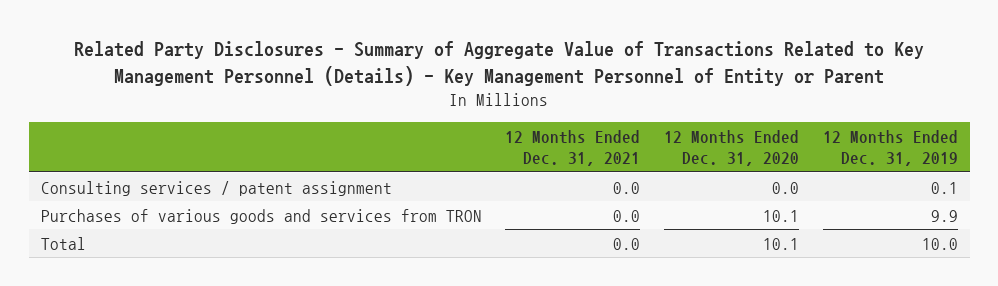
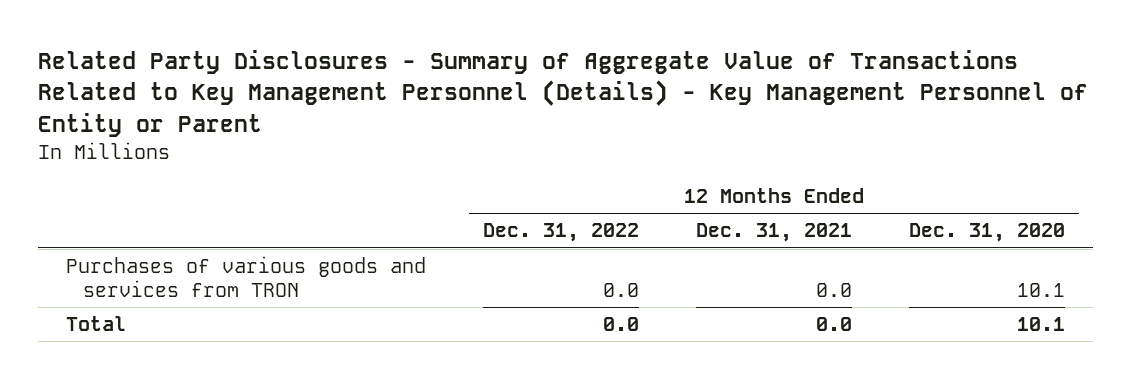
[822,129,958,167] 12 Months Ended Dec. 31, 2019 -> none
none -> [483,223,640,243] Dec. 31, 2022
[40,180,392,196] Consulting services / patent assignment -> none

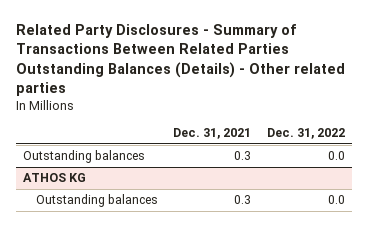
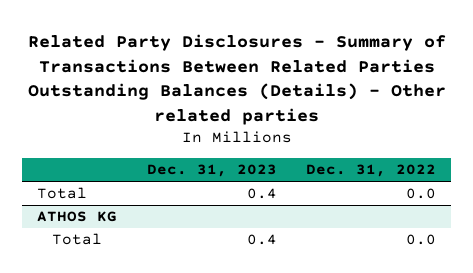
[173,128,252,140] Dec. 31, 2021 -> none
none -> [146,164,277,178] Dec. 31, 2023
[23,150,146,164] Outstanding balances -> [37,187,88,200] Total
[36,194,159,208] Outstanding balances -> [52,233,103,246] Total

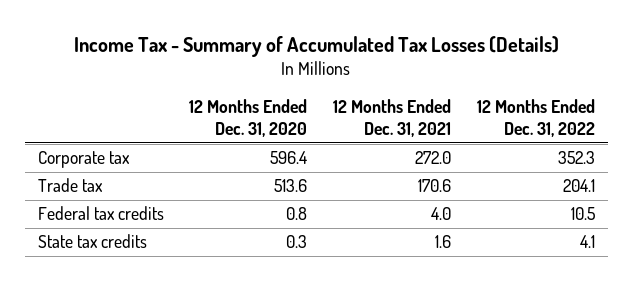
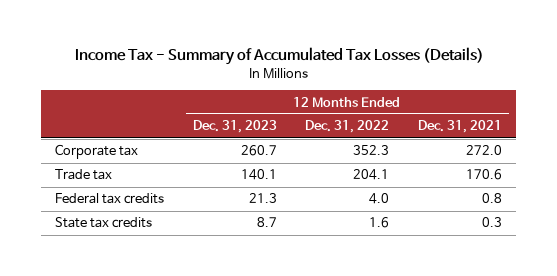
[189,98,308,138] 12 Months Ended Dec. 31, 2020 -> none
none -> [192,120,277,134] Dec. 31, 2023
[431,207,452,221] 4.0 -> [482,193,503,204] 0.8
[571,207,596,221] 10.5 -> [369,193,390,205] 4.0
[435,235,452,249] 1.6 -> [482,217,503,228] 0.3
[580,235,596,249] 4.1 -> [369,217,390,229] 1.6

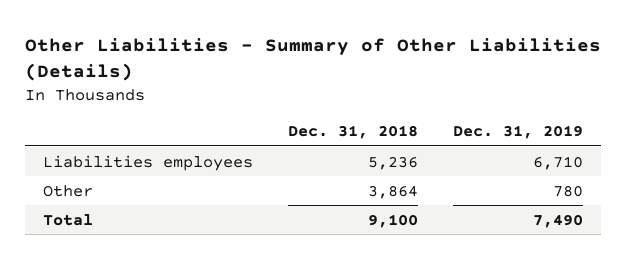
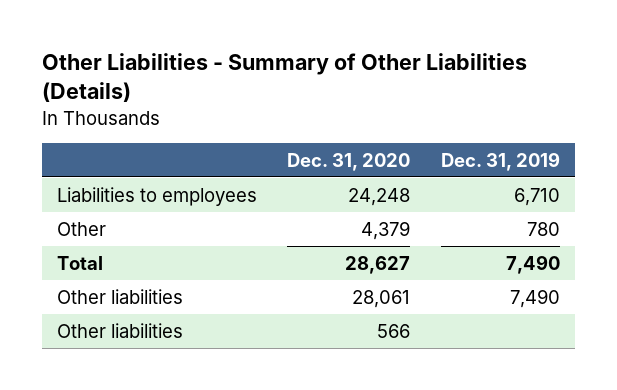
[287,125,418,140] Dec. 31, 2018 -> none
none -> [287,152,411,171] Dec. 31, 2020
[42,154,253,171] Liabilities employees -> [56,186,257,206] Liabilities to employees
none -> [56,288,183,304] Other liabilities
none -> [56,322,183,338] Other liabilities

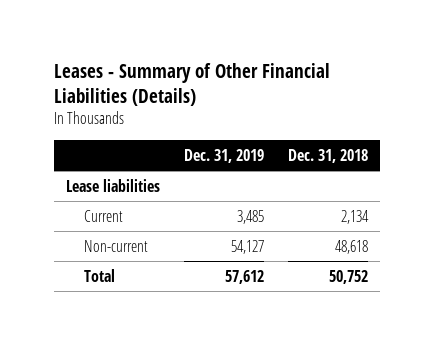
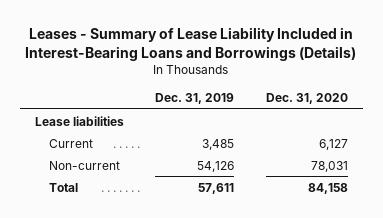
[53,63,330,107] Leases - Summary of Other Financial Liabilities (Details) -> [25,26,357,61] Leases - Summary of Lease Liability Included in Interest-Bearing Loans and Borrowings (Details)
[288,148,369,163] Dec. 31, 2018 -> none
none -> [265,92,348,104] Dec. 31, 2020
[230,239,264,254] 54,127 -> [197,160,235,172] 54,126
[224,269,264,284] 57,612 -> [198,182,235,194] 57,611

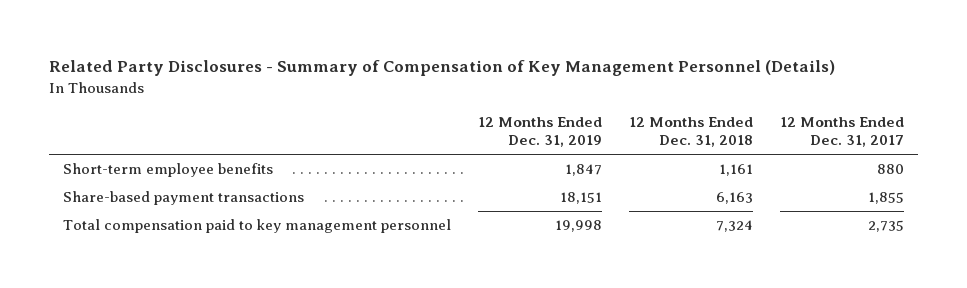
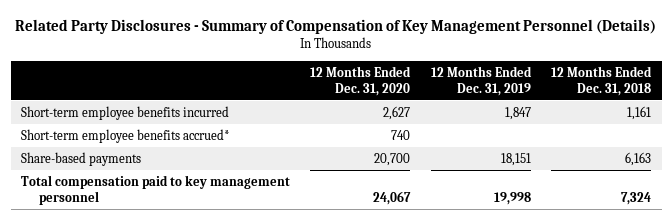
[780,116,905,148] 12 Months Ended Dec. 31, 2017 -> none
none -> [310,66,412,96] 12 Months Ended Dec. 31, 2020
[62,163,273,178] Short-term employee benefits -> [21,105,230,120] Short-term employee benefits incurred
none -> [21,128,231,143] Short-term employee benefits accrued*
[62,191,304,206] Share-based payment transactions -> [21,151,142,166] Share-based payments

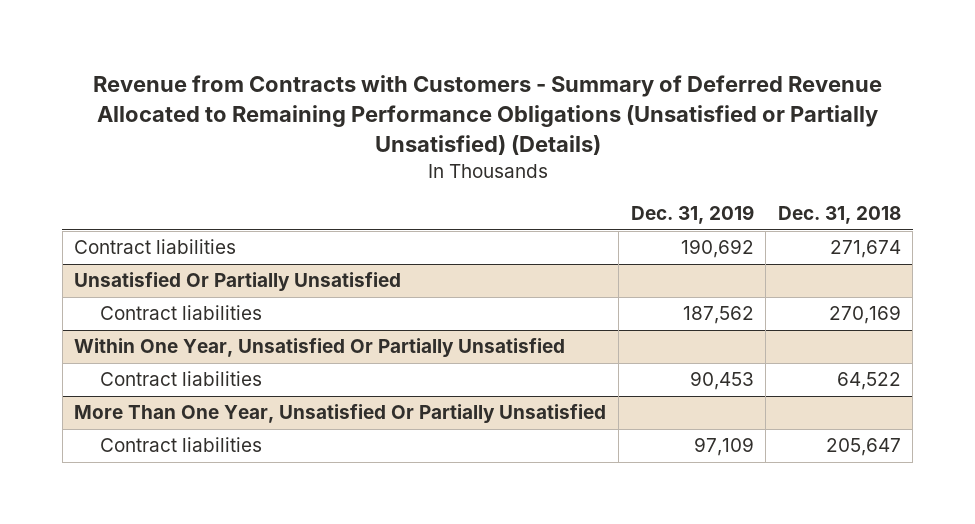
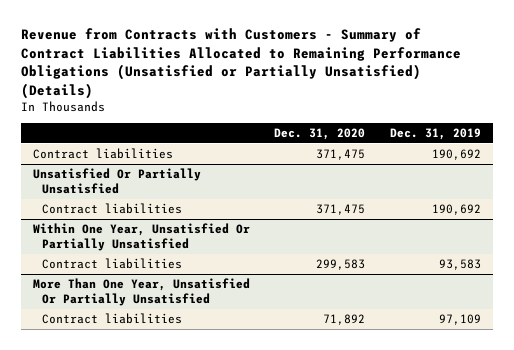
[92,75,882,155] Revenue from Contracts with Customers - Summary of Deferred Revenue Allocated to Remaining Performance Obligations (Unsatisfied or Partially Unsatisfied) (Details) -> [20,28,461,99] Revenue from Contracts with Customers - Summary of Contract Liabilities Allocated to Remaining Performance Obligations (Unsatisfied or Partially Unsatisfied) (Details)
[777,206,901,225] Dec. 31, 2018 -> none
none -> [274,128,366,141] Dec. 31, 2020
[682,306,754,325] 187,562 -> [431,204,481,216] 190,692
[689,371,754,391] 90,453 -> [438,259,481,271] 93,583

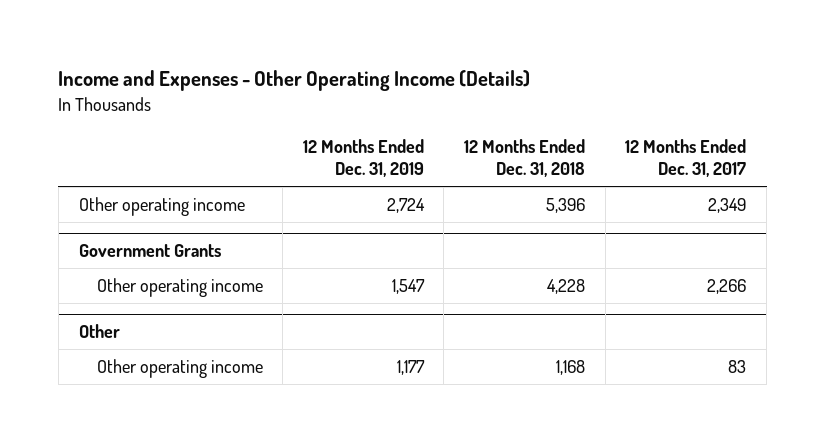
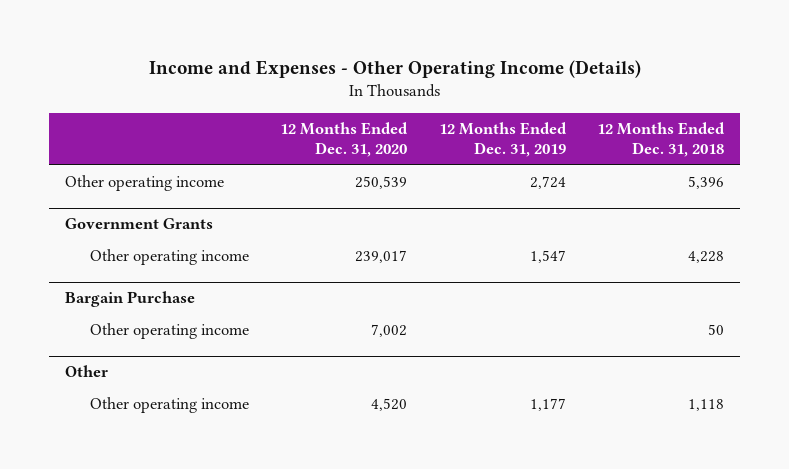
[625,138,747,178] 12 Months Ended Dec. 31, 2017 -> none
none -> [280,121,409,158] 12 Months Ended Dec. 31, 2020
none -> [64,291,195,308] Bargain Purchase
none -> [89,323,249,340] Other operating income
[556,360,586,376] 1,168 -> [688,399,725,412] 1,118

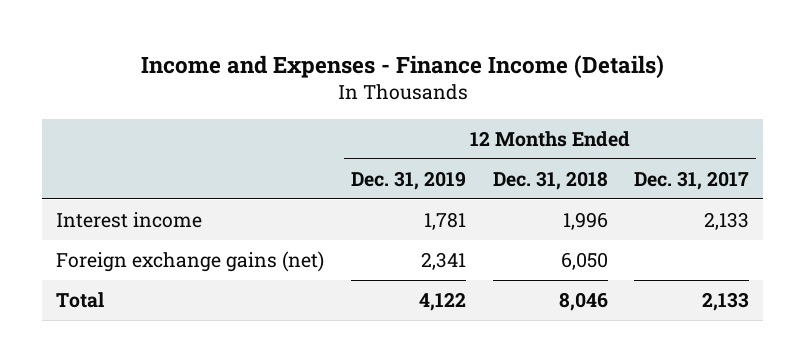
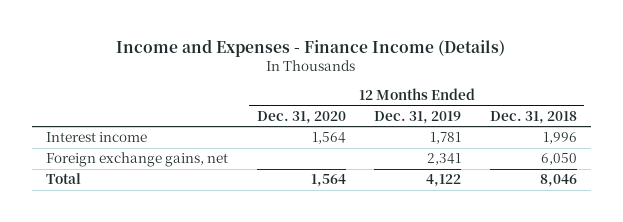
[634,170,750,190] Dec. 31, 2017 -> none
none -> [256,110,346,124] Dec. 31, 2020
[55,251,324,273] Foreign exchange gains (net) -> [45,152,228,168] Foreign exchange gains, net

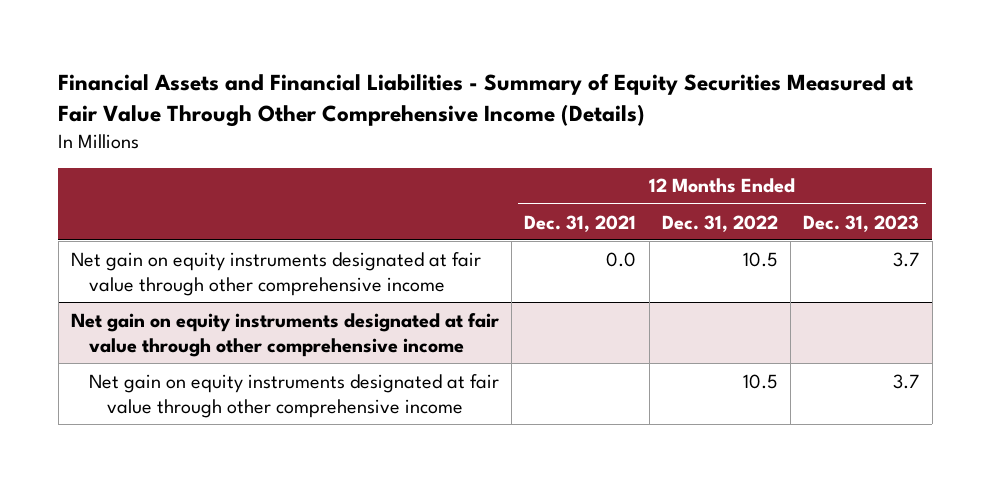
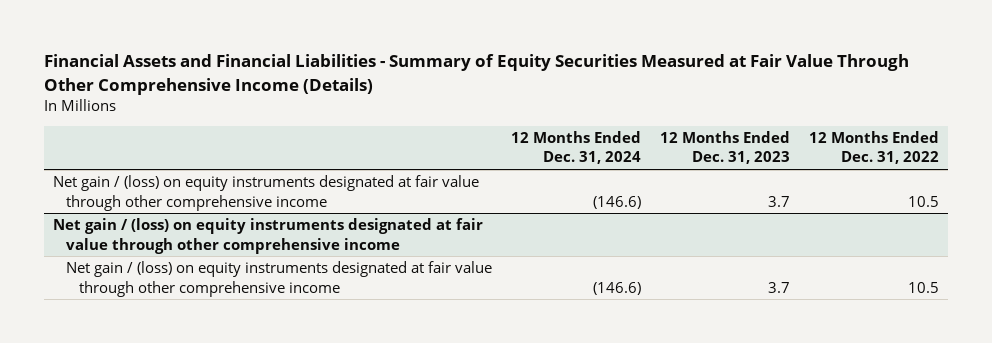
[524,214,637,232] Dec. 31, 2021 -> none
none -> [511,130,642,165] 12 Months Ended Dec. 31, 2024
[71,251,482,296] Net gain on equity instruments designated at fair value through other comprehensive income -> [53,175,480,211] Net gain / (loss) on equity instruments designated at fair value through other comprehensive income
[71,312,500,357] Net gain on equity instruments designated at fair value through other comprehensive income -> [53,218,484,254] Net gain / (loss) on equity instruments designated at fair value through other comprehensive income
[88,373,499,418] Net gain on equity instruments designated at fair value through other comprehensive income -> [66,261,493,297] Net gain / (loss) on equity instruments designated at fair value through other comprehensive income

